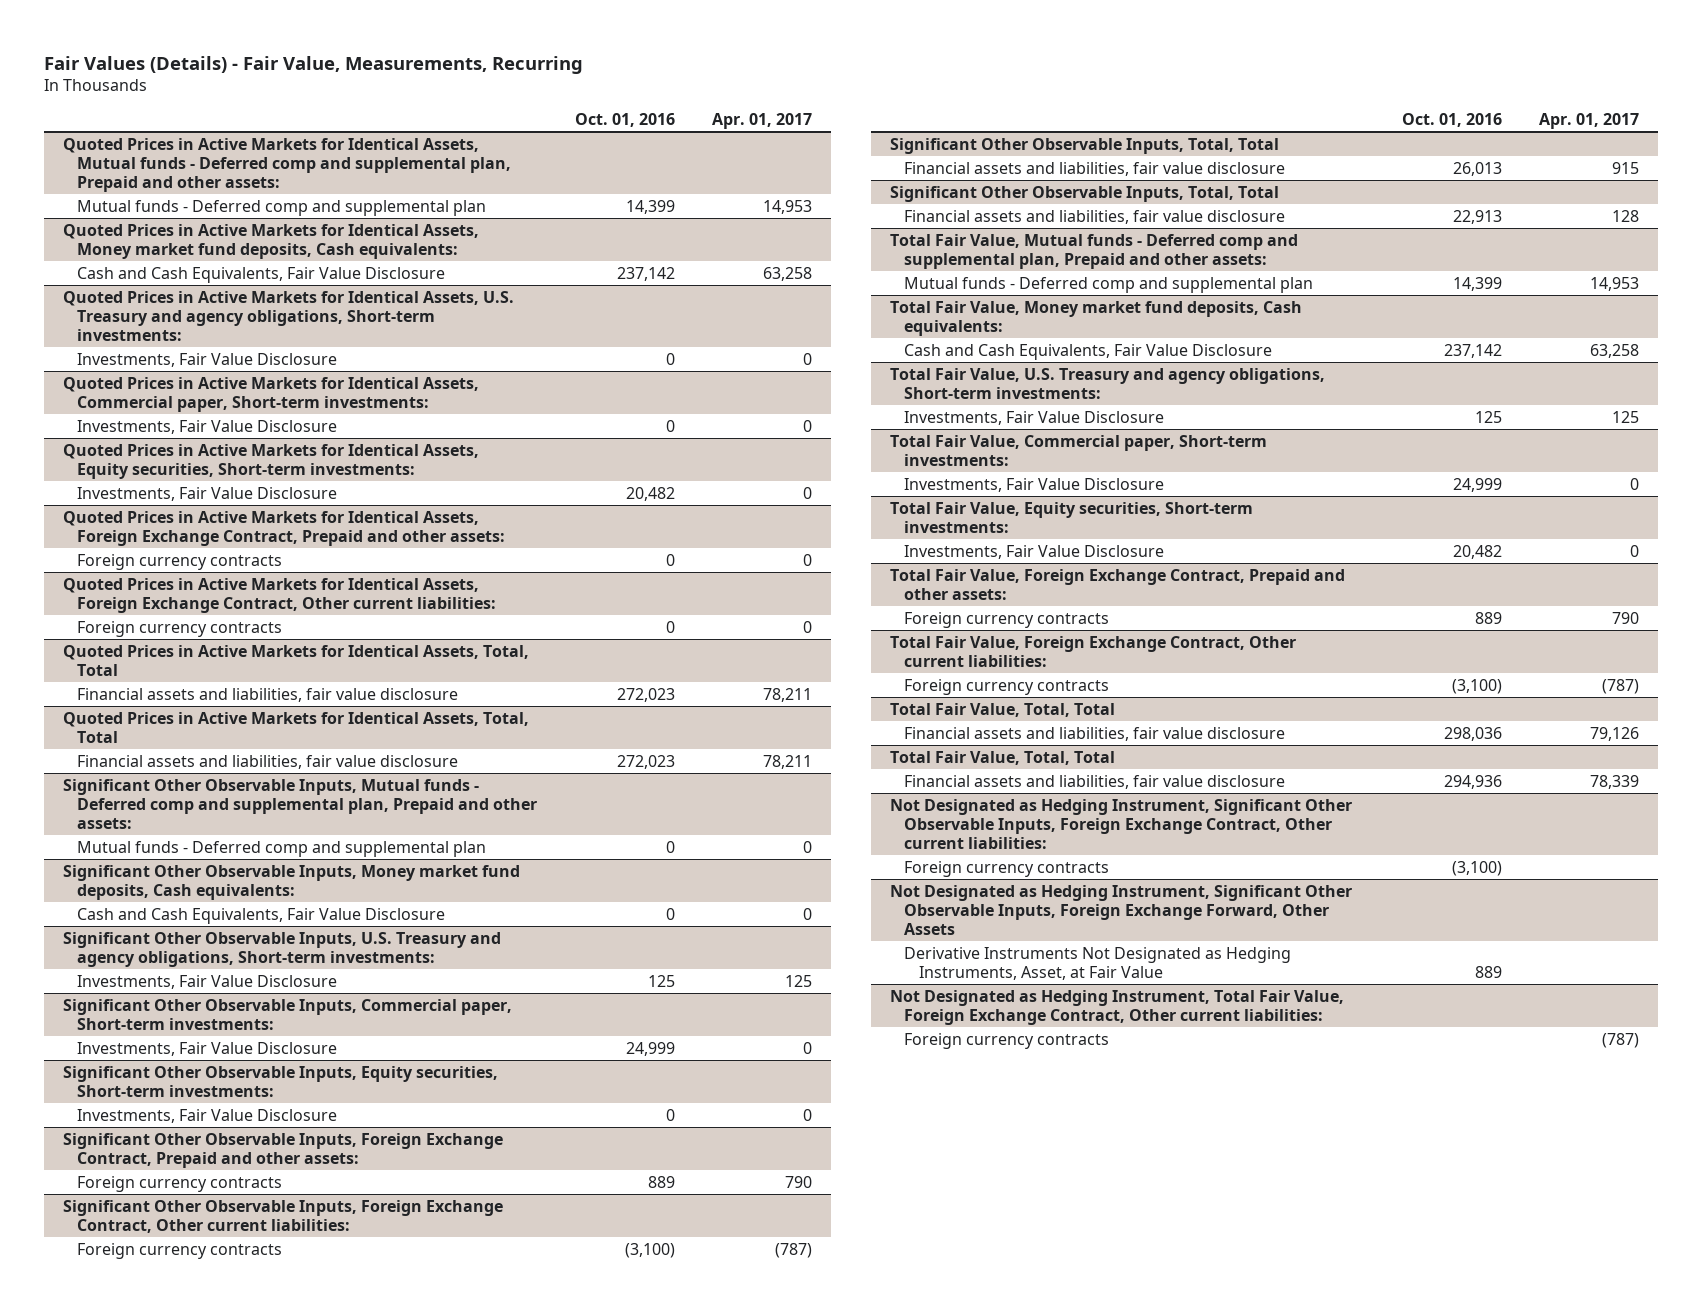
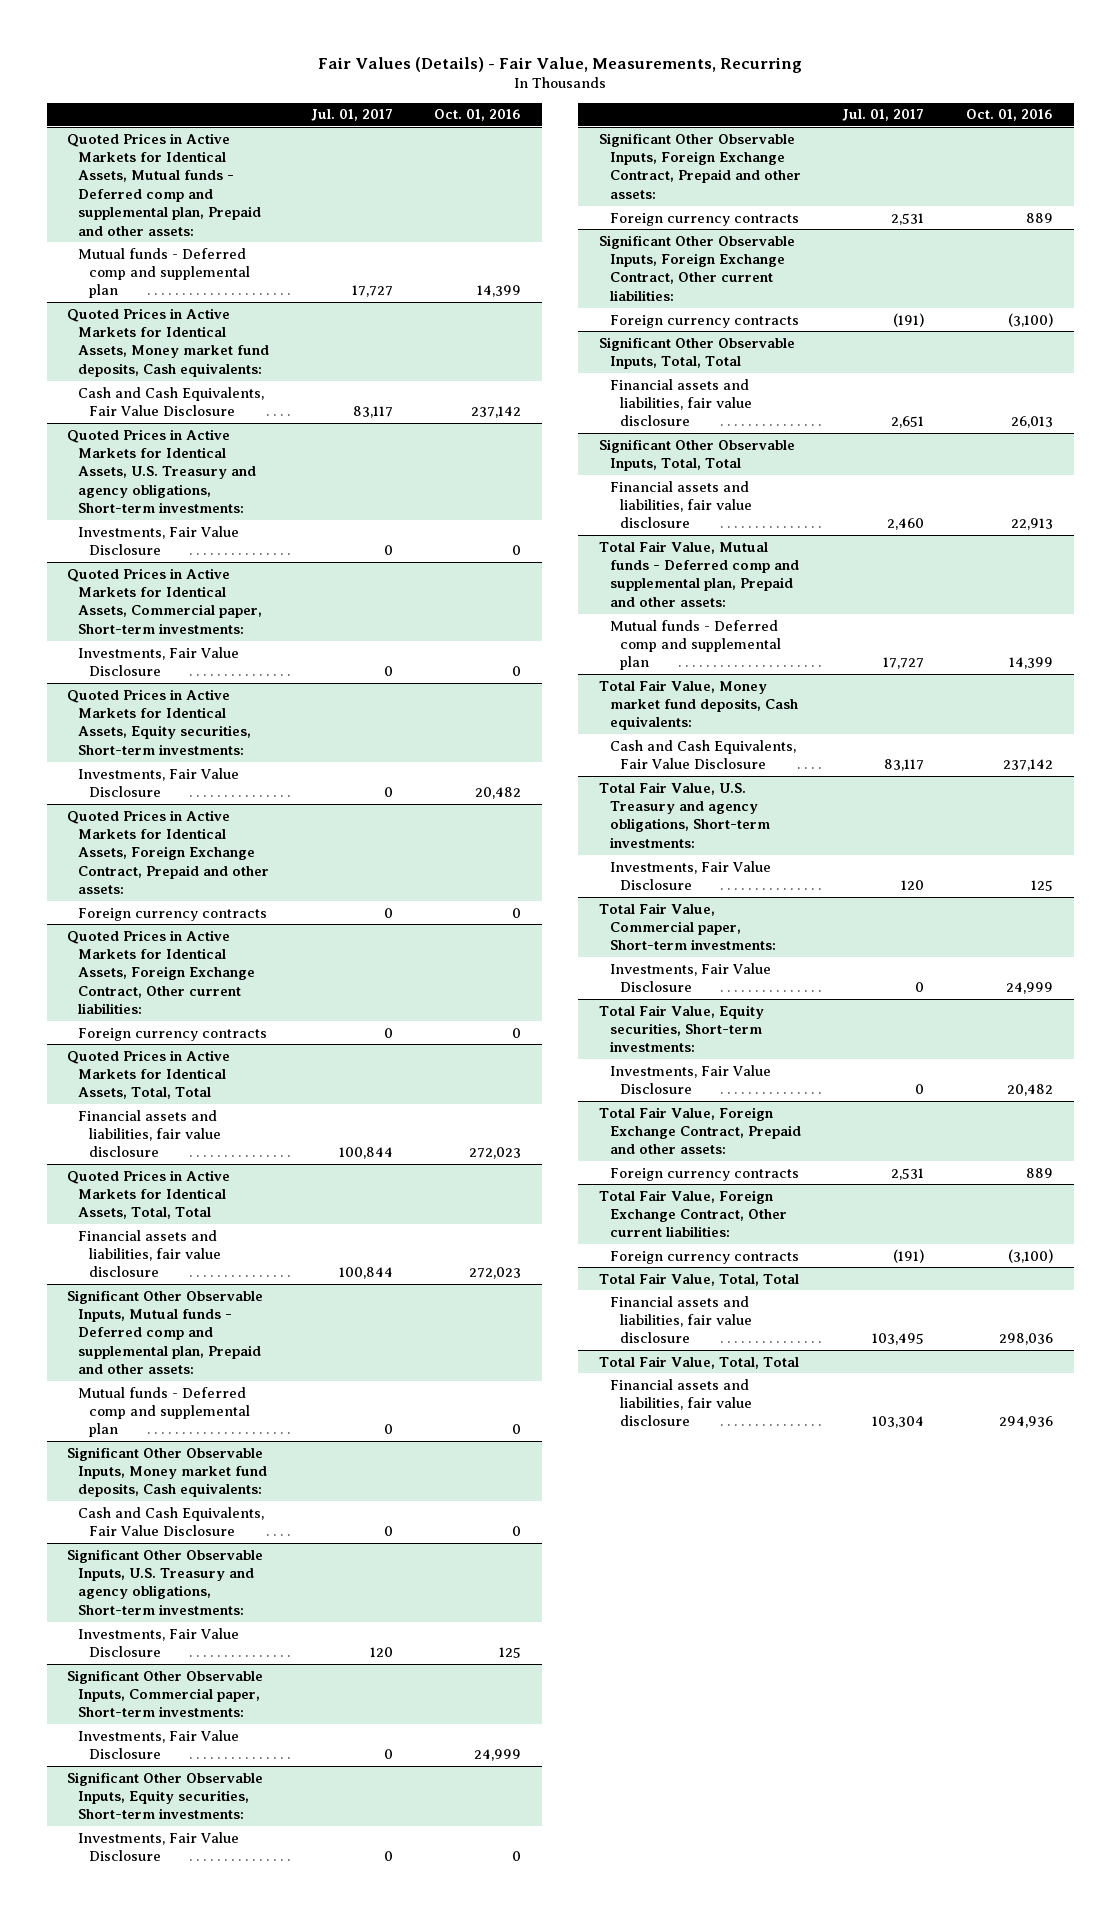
[712,113,813,130] Apr. 01, 2017 -> none
none -> [310,109,393,122] Jul. 01, 2017
[889,798,1352,850] Not Designated as Hedging Instrument, Significant Other Observable Inputs, Foreign Exchange Contract, Other current liabilities: -> none
[904,860,1110,877] Foreign currency contracts -> none
[889,884,1352,936] Not Designated as Hedging Instrument, Significant Other Observable Inputs, Foreign Exchange Forward, Other Assets -> none
[904,946,1292,981] Derivative Instruments Not Designated as Hedging Instruments, Asset, at Fair Value -> none
[889,989,1344,1026] Not Designated as Hedging Instrument, Total Fair Value, Foreign Exchange Contract, Other current liabilities: -> none
[904,1032,1110,1049] Foreign currency contracts -> none

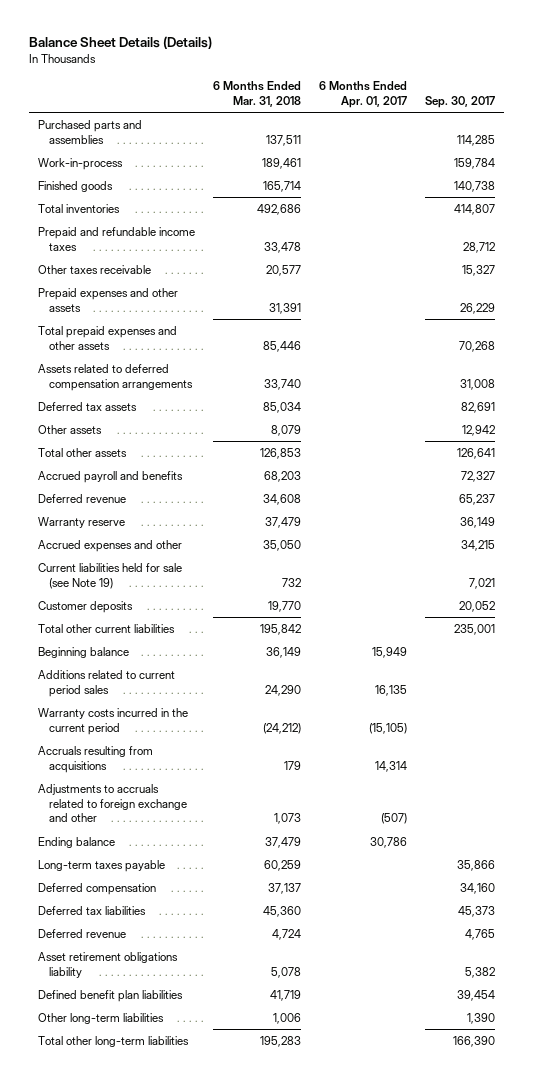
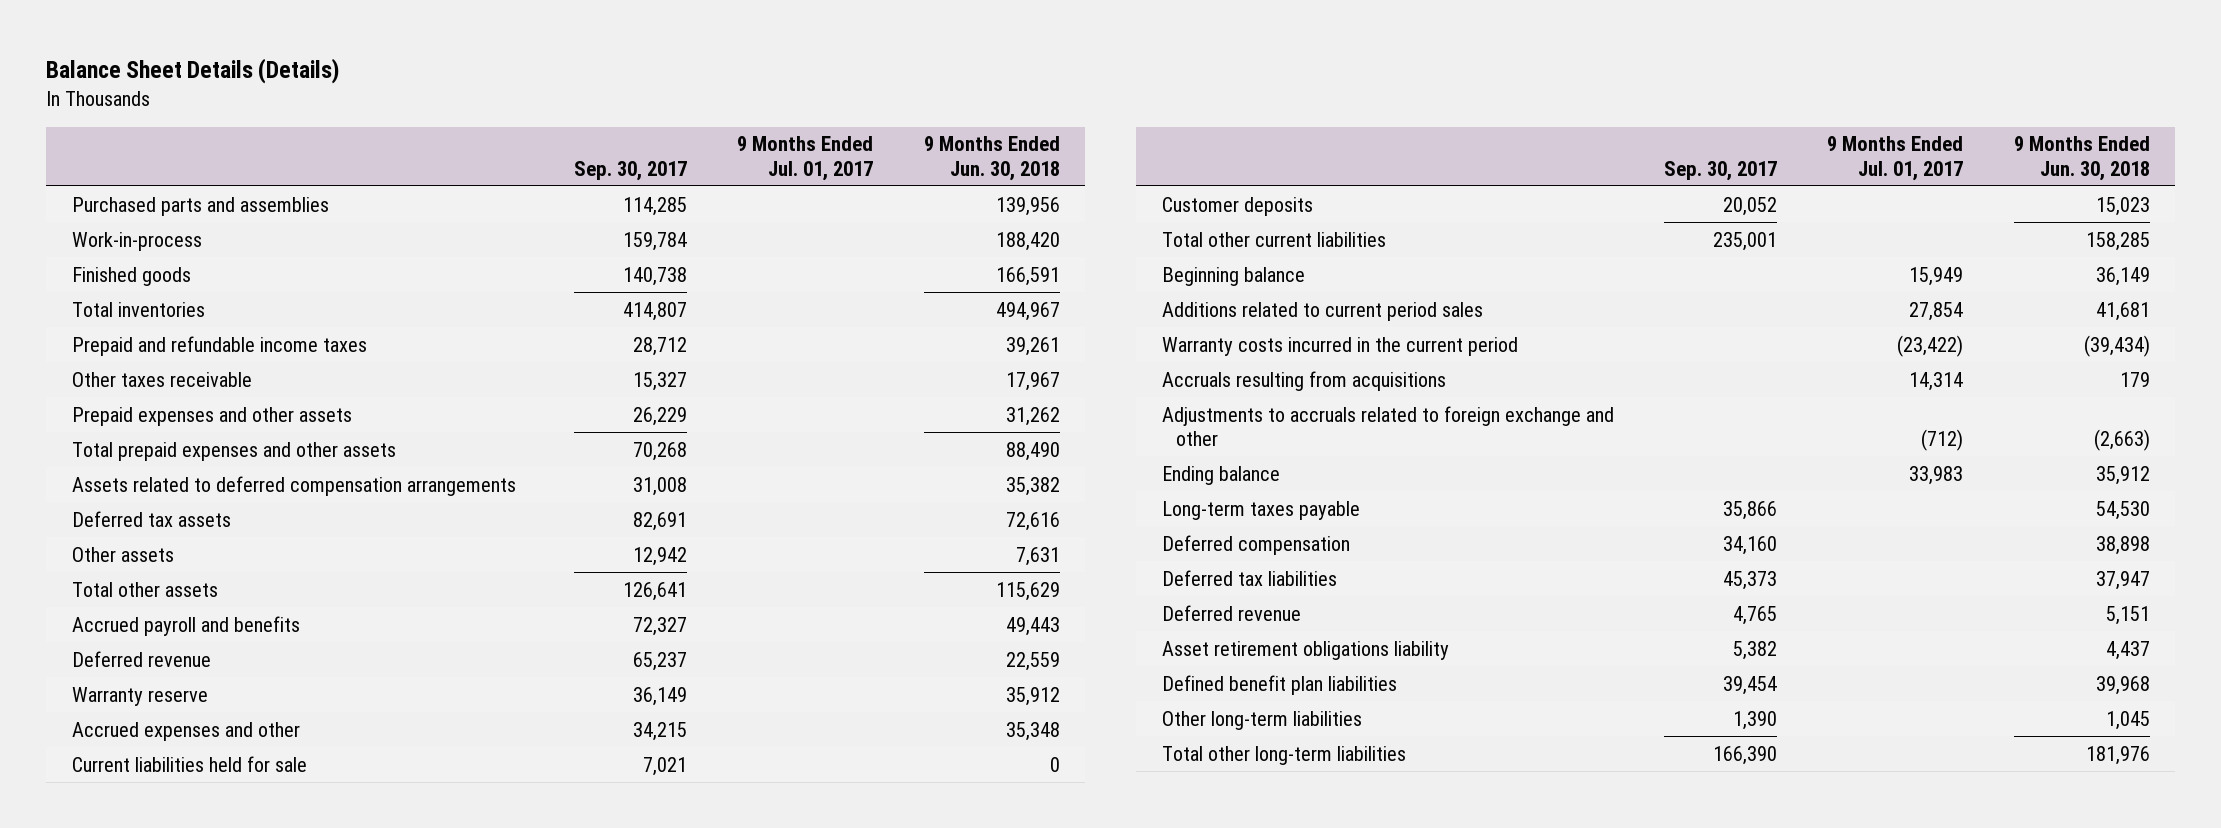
[212,81,301,108] 6 Months Ended Mar. 31, 2018 -> none
[318,81,407,109] 6 Months Ended Apr. 01, 2017 -> none
none -> [737,136,874,181] 9 Months Ended Jul. 01, 2017
none -> [923,136,1060,181] 9 Months Ended Jun. 30, 2018
[37,562,182,589] Current liabilities held for sale (see Note 19) -> [71,755,307,772] Current liabilities held for sale

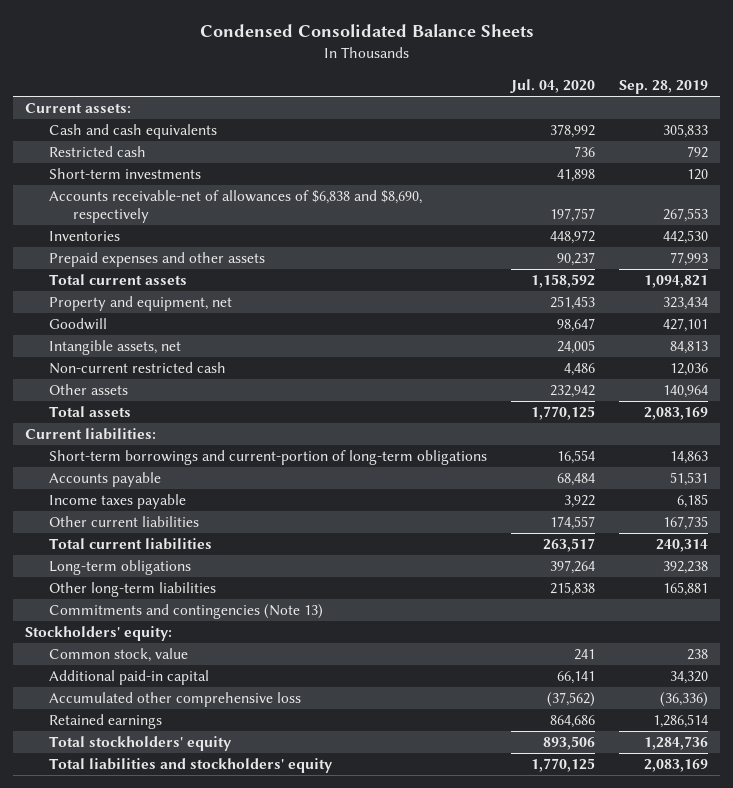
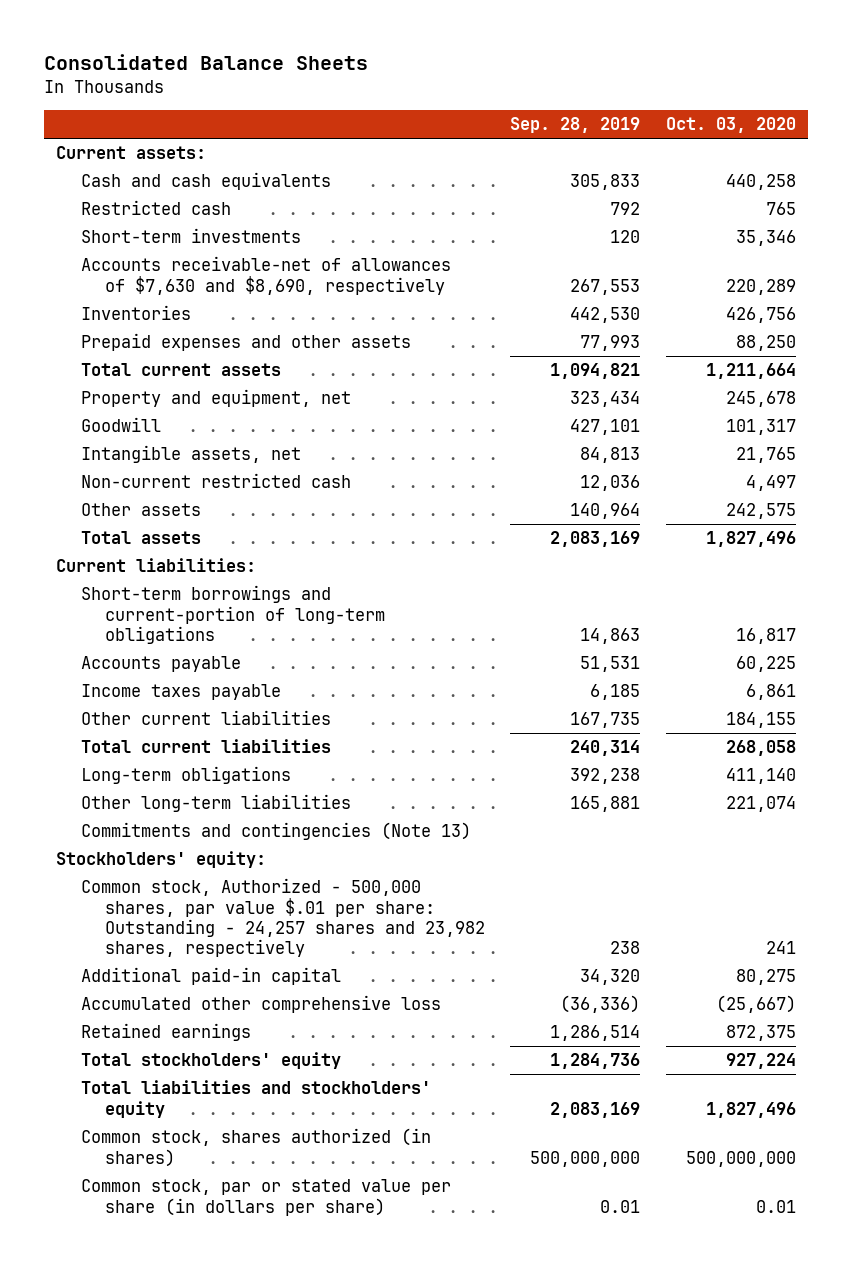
[199,24,534,38] Condensed Consolidated Balance Sheets -> [43,54,368,71] Consolidated Balance Sheets
[509,79,595,94] Jul. 04, 2020 -> none
none -> [665,117,796,134] Oct. 03, 2020
[48,190,422,224] Accounts receivable-net of allowances of $6,838 and $8,690, respectively -> [80,256,451,295] Accounts receivable-net of allowances of $7,630 and $8,690, respectively
[48,648,188,663] Common stock, value -> [80,878,485,958] Common stock, Authorized - 500,000 shares, par value $.01 per share: Outstanding - 24,257 shares and 23,982 shares, respectively
none -> [80,1128,431,1167] Common stock, shares authorized (in shares)
none -> [80,1179,451,1216] Common stock, par or stated value per share (in dollars per share)

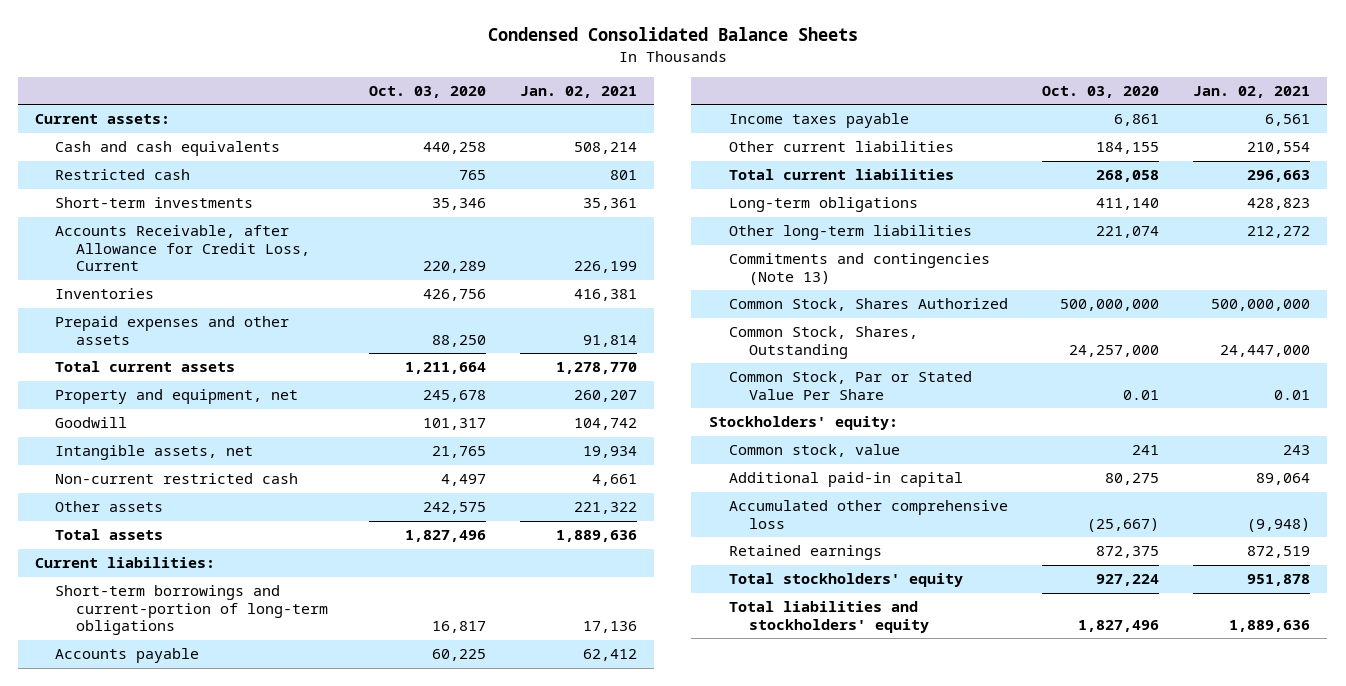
[43,54,368,71] Consolidated Balance Sheets -> [487,27,858,42] Condensed Consolidated Balance Sheets
[510,117,641,134] Sep. 28, 2019 -> none
none -> [519,85,637,98] Jan. 02, 2021
[80,256,451,295] Accounts receivable-net of allowances of $7,630 and $8,690, respectively -> [55,225,310,272] Accounts Receivable, after Allowance for Credit Loss, Current
none -> [728,298,1008,312] Common Stock, Shares Authorized
none -> [728,326,918,359] Common Stock, Shares, Outstanding
none -> [728,371,972,400] Common Stock, Par or Stated Value Per Share
[80,878,485,958] Common stock, Authorized - 500,000 shares, par value $.01 per share: Outstanding - 24,257 shares and 23,982 shares, respectively -> [728,444,900,458] Common stock, value
[80,1128,431,1167] Common stock, shares authorized (in shares) -> none
[80,1179,451,1216] Common stock, par or stated value per share (in dollars per share) -> none

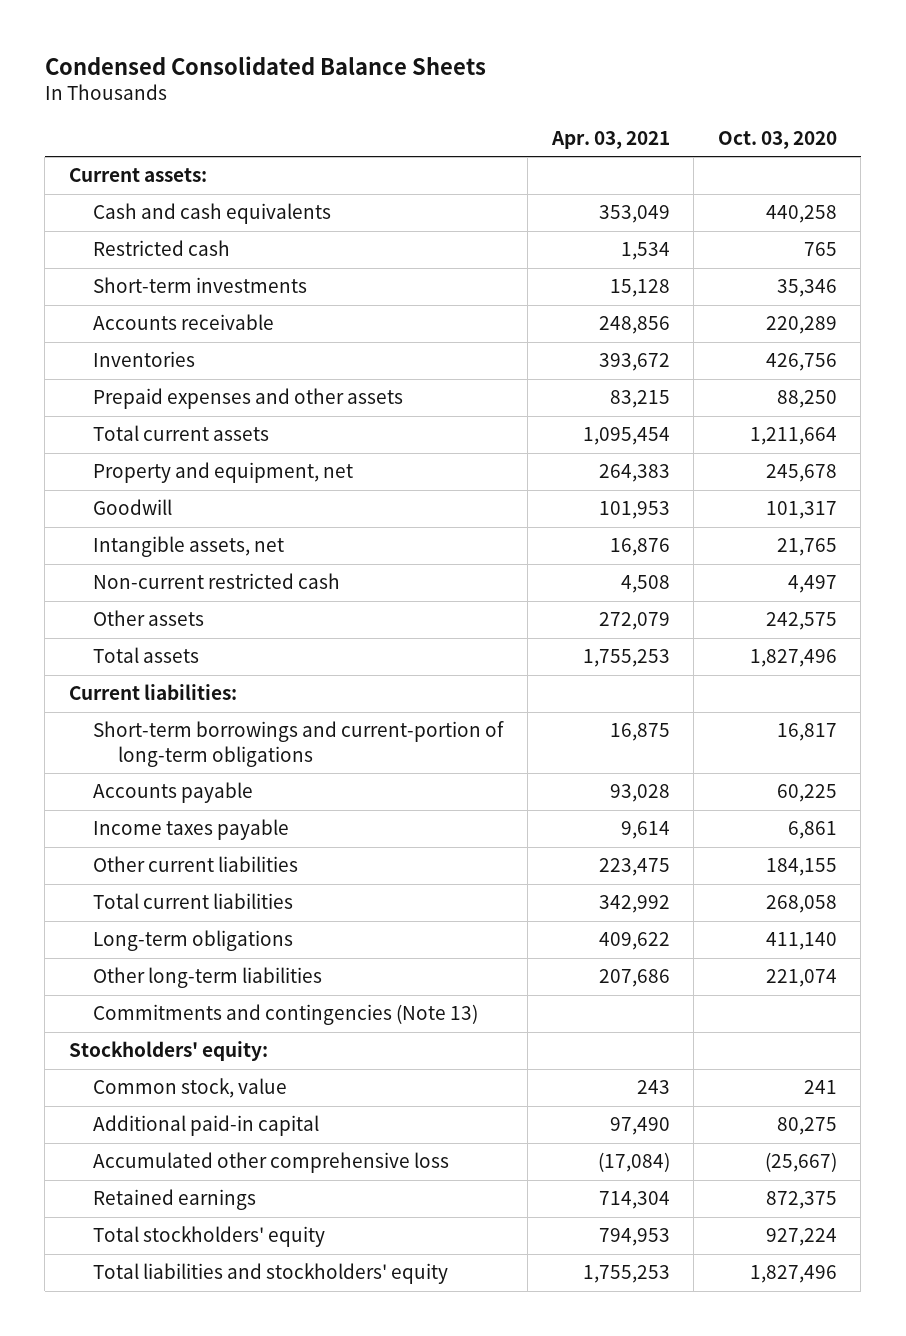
[519,85,637,98] Jan. 02, 2021 -> none
none -> [550,130,670,149] Apr. 03, 2021
[55,225,310,272] Accounts Receivable, after Allowance for Credit Loss, Current -> [93,314,275,331] Accounts receivable
[728,298,1008,312] Common Stock, Shares Authorized -> none
[728,326,918,359] Common Stock, Shares, Outstanding -> none
[728,371,972,400] Common Stock, Par or Stated Value Per Share -> none

